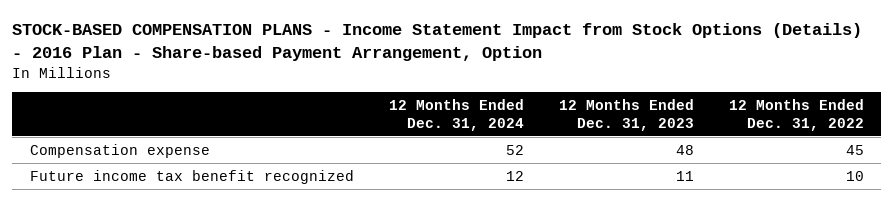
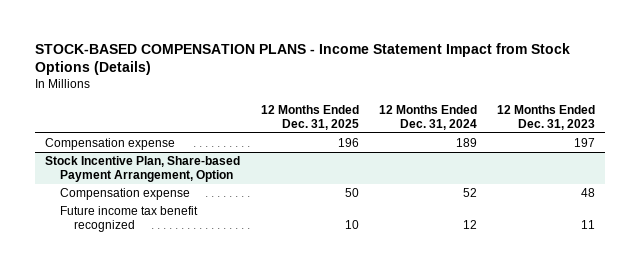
[12,23,863,61] STOCK-BASED COMPENSATION PLANS - Income Statement Impact from Stock Options (Details) - 2016 Plan - Share-based Payment Arrangement, Option -> [35,42,571,76] STOCK-BASED COMPENSATION PLANS - Income Statement Impact from Stock Options (Details)
[728,99,864,131] 12 Months Ended Dec. 31, 2022 -> none
none -> [260,104,359,130] 12 Months Ended Dec. 31, 2025
none -> [45,138,176,151] Compensation expense
none -> [45,156,241,183] Stock Incentive Plan, Share-based Payment Arrangement, Option

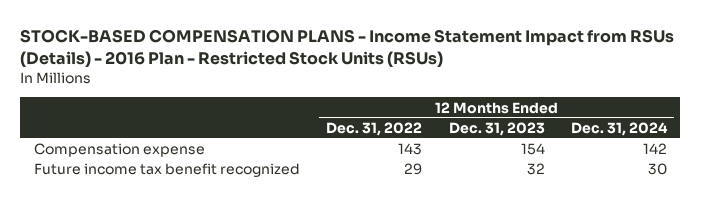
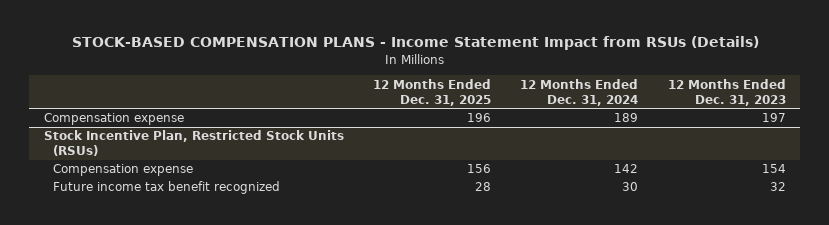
[20,29,675,68] STOCK-BASED COMPENSATION PLANS - Income Statement Impact from RSUs (Details) - 2016 Plan - Restricted Stock Units (RSUs) -> [71,36,759,51] STOCK-BASED COMPENSATION PLANS - Income Statement Impact from RSUs (Details)
[326,121,423,136] Dec. 31, 2022 -> none
none -> [372,78,491,106] 12 Months Ended Dec. 31, 2025
none -> [43,113,184,126] Compensation expense
none -> [43,130,344,157] Stock Incentive Plan, Restricted Stock Units (RSUs)

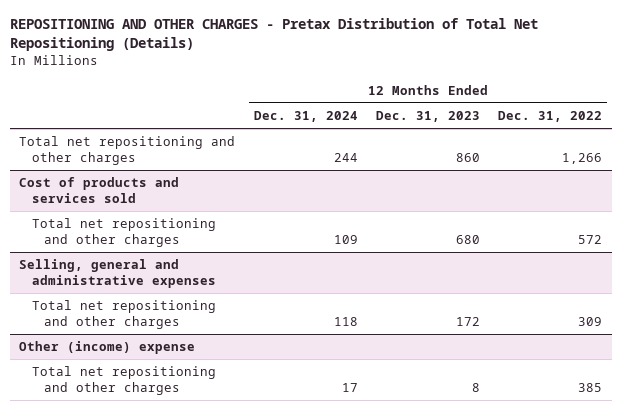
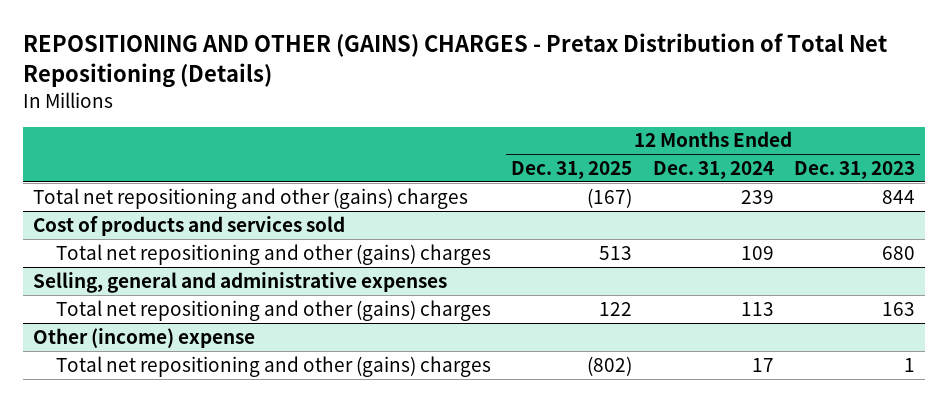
[10,18,539,52] REPOSITIONING AND OTHER CHARGES - Pretax Distribution of Total Net Repositioning (Details) -> [22,33,887,88] REPOSITIONING AND OTHER (GAINS) CHARGES - Pretax Distribution of Total Net Repositioning (Details)
[498,110,603,122] Dec. 31, 2022 -> none
none -> [511,160,633,179] Dec. 31, 2025
[19,136,236,166] Total net repositioning and other charges -> [33,187,469,209] Total net repositioning and other (gains) charges
[333,153,358,163] 244 -> [740,189,774,204] 239
[456,153,481,163] 860 -> [882,189,916,204] 844
[31,218,216,248] Total net repositioning and other charges -> [56,243,492,265] Total net repositioning and other (gains) charges
[31,300,216,330] Total net repositioning and other charges -> [56,299,492,321] Total net repositioning and other (gains) charges
[333,317,358,327] 118 -> [740,301,774,316] 113
[456,317,481,327] 172 -> [882,301,916,316] 163
[31,366,216,396] Total net repositioning and other charges -> [56,355,492,377] Total net repositioning and other (gains) charges
[472,383,481,393] 8 -> [904,357,916,372] 1

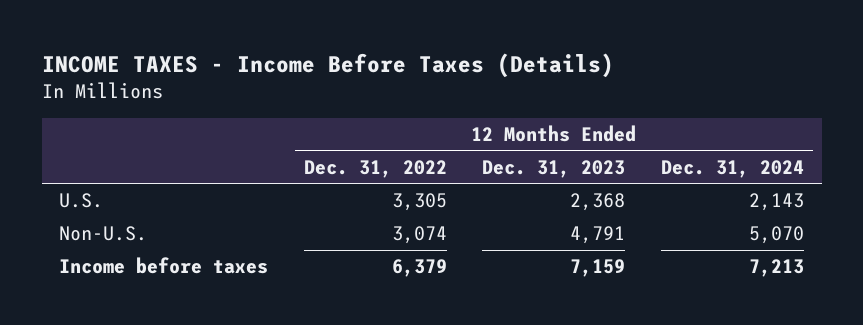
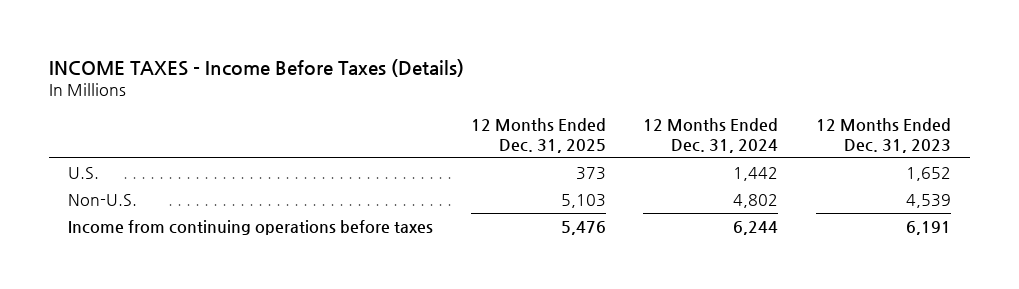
[303,159,447,178] Dec. 31, 2022 -> none
none -> [470,118,606,154] 12 Months Ended Dec. 31, 2025
[570,193,626,212] 2,368 -> [906,166,952,181] 1,652
[748,193,804,212] 2,143 -> [733,166,779,181] 1,442
[570,226,626,245] 4,791 -> [906,193,952,208] 4,539
[748,226,804,245] 5,070 -> [733,193,779,208] 4,802
[59,257,269,275] Income before taxes -> [67,219,433,235] Income from continuing operations before taxes
[570,259,626,278] 7,159 -> [906,220,952,235] 6,191
[748,259,804,278] 7,213 -> [733,220,779,235] 6,244

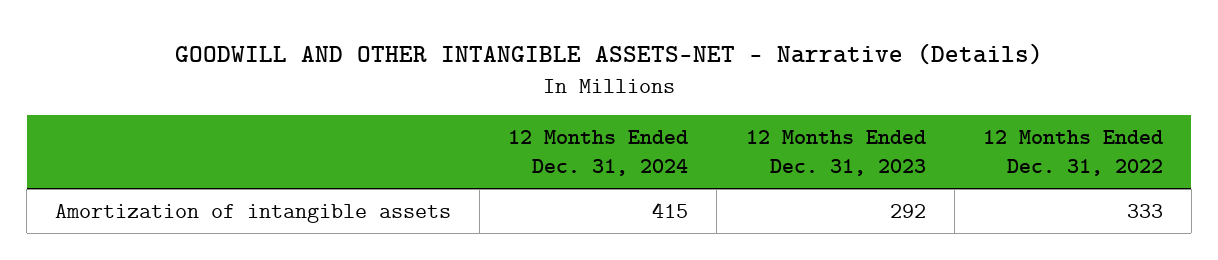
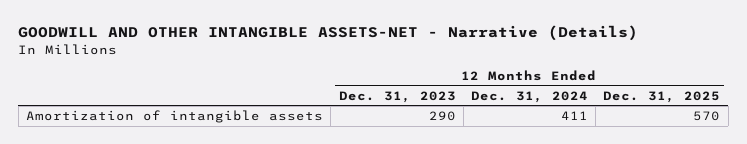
[982,130,1163,177] 12 Months Ended Dec. 31, 2022 -> none
none -> [603,90,721,103] Dec. 31, 2025
[652,202,689,219] 415 -> [560,111,588,121] 411
[889,204,926,219] 292 -> [428,111,456,122] 290

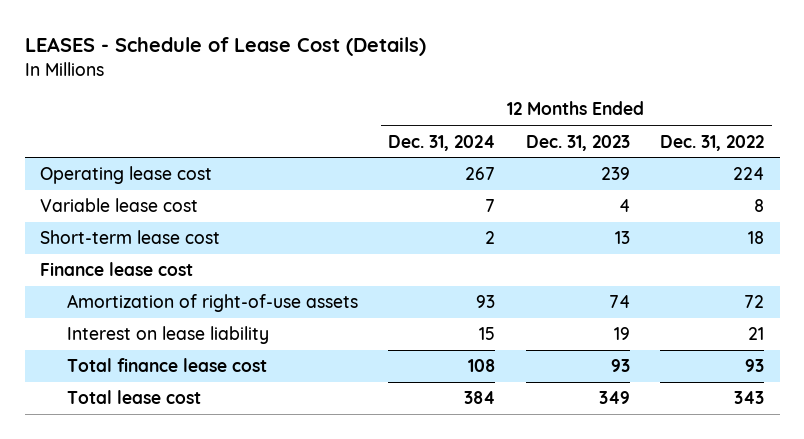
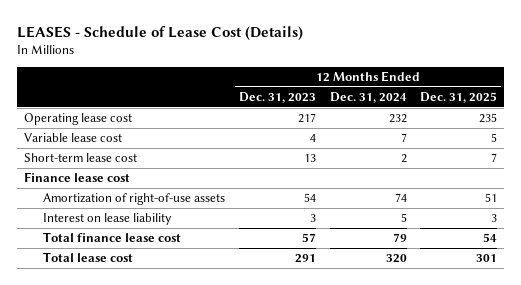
[660,134,765,151] Dec. 31, 2022 -> none
none -> [420,91,498,103] Dec. 31, 2025
[465,167,496,181] 267 -> [388,114,407,124] 232
[600,167,630,181] 239 -> [297,113,316,124] 217
[476,295,496,309] 93 -> [394,193,407,203] 74
[608,295,630,309] 74 -> [303,193,316,203] 54
[479,327,496,341] 15 -> [400,213,407,223] 5
[613,327,630,341] 19 -> [309,214,316,223] 3
[468,359,496,373] 108 -> [392,233,407,243] 79
[610,359,630,373] 93 -> [301,233,316,243] 57
[464,391,496,405] 384 -> [385,254,407,264] 320
[598,391,630,405] 349 -> [294,254,316,264] 291

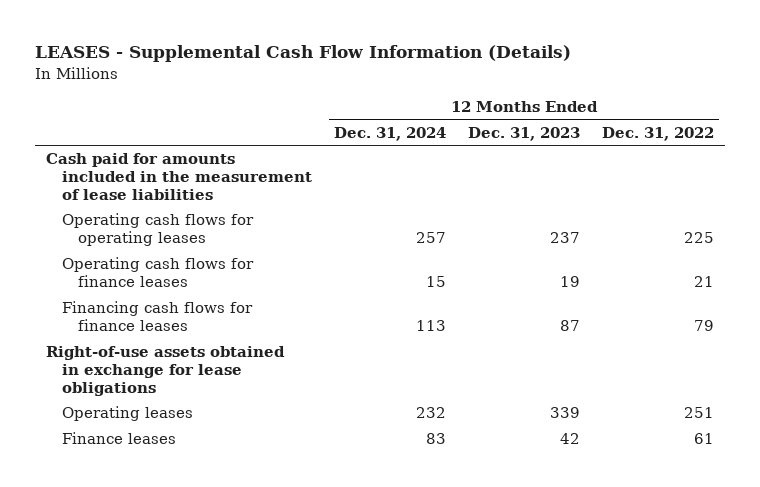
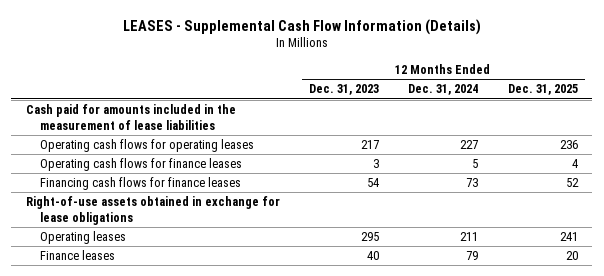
[601,126,714,141] Dec. 31, 2022 -> none
none -> [507,84,578,96] Dec. 31, 2025
[416,232,447,244] 257 -> [460,140,479,150] 227
[549,232,580,244] 237 -> [361,140,380,150] 217
[426,276,447,288] 15 -> [472,159,479,169] 5
[559,276,580,288] 19 -> [373,159,380,169] 3
[416,320,447,332] 113 -> [466,178,479,188] 73
[559,320,580,332] 87 -> [367,178,380,188] 54
[416,407,447,419] 232 -> [460,232,479,242] 211
[549,407,580,419] 339 -> [361,232,380,242] 295
[426,433,447,445] 83 -> [466,251,479,261] 79
[559,433,580,445] 42 -> [367,251,380,261] 40

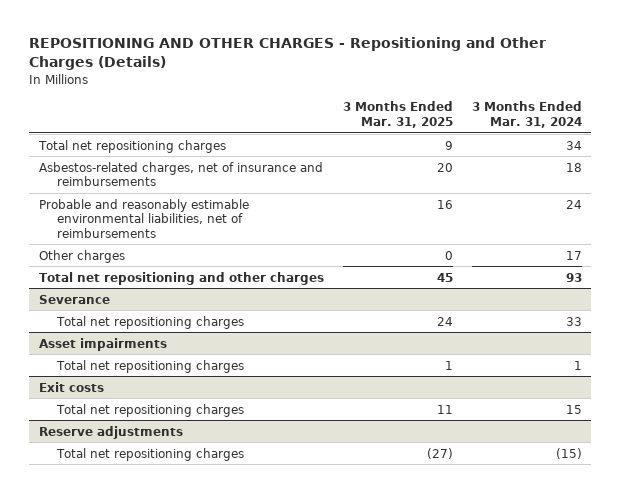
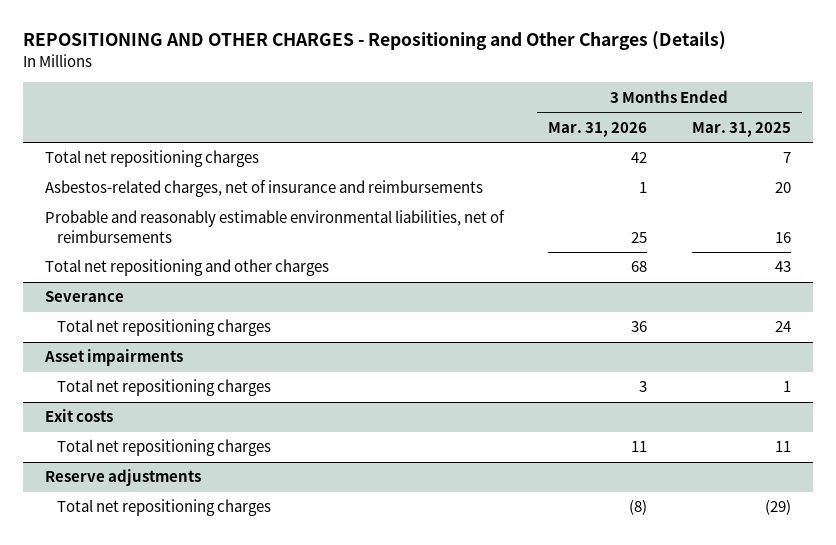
[471,101,582,128] 3 Months Ended Mar. 31, 2024 -> none
none -> [548,121,648,137] Mar. 31, 2026
[444,140,453,150] 9 -> [782,152,791,164] 7
[38,249,125,263] Other charges -> none
[436,272,453,282] 45 -> [774,261,791,273] 43
[426,447,453,459] (27) -> [764,499,791,516] (29)

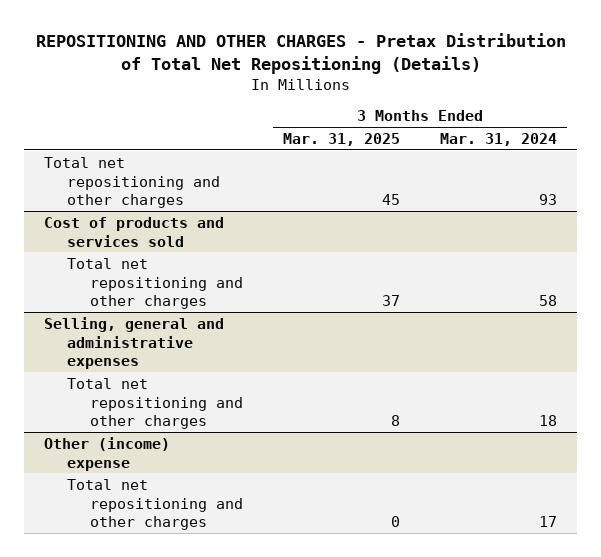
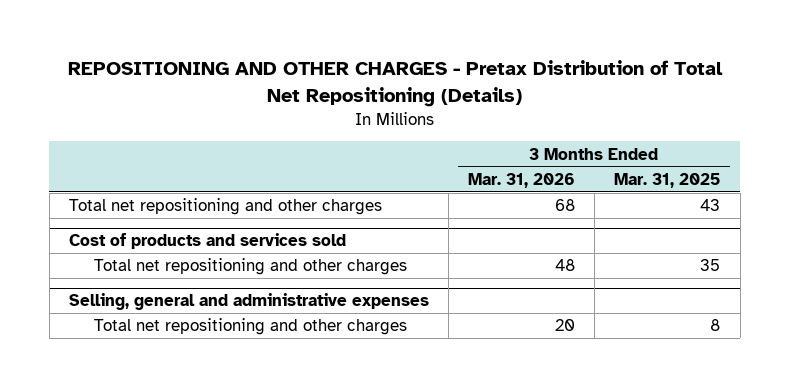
[440,132,558,146] Mar. 31, 2024 -> none
none -> [468,173,576,189] Mar. 31, 2026
[382,194,401,206] 45 -> [700,199,721,212] 43
[382,295,401,307] 37 -> [700,259,721,272] 35
[43,436,170,471] Other (income) expense -> none
[66,478,243,531] Total net repositioning and other charges -> none

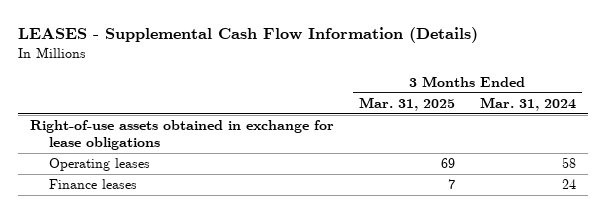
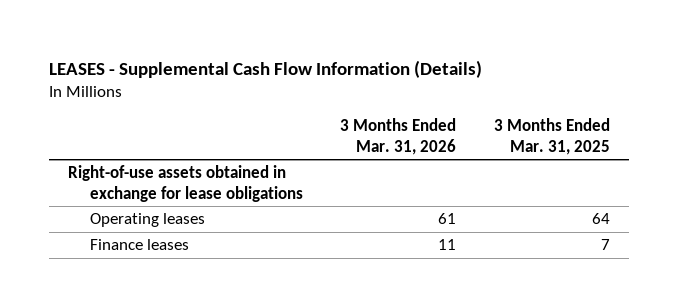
[479,97,576,112] Mar. 31, 2024 -> none
none -> [340,118,457,156] 3 Months Ended Mar. 31, 2026
[440,158,455,169] 69 -> [591,213,610,225] 64

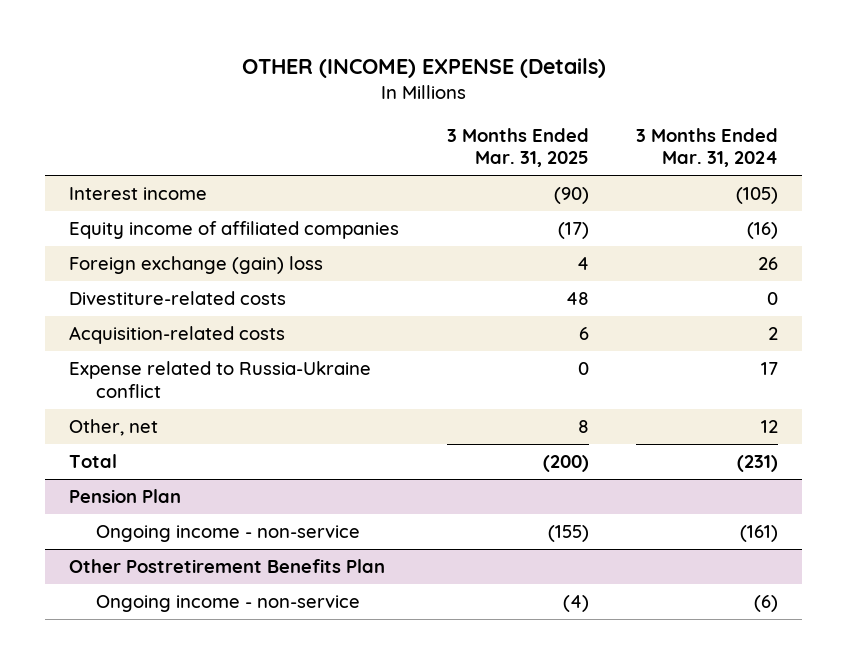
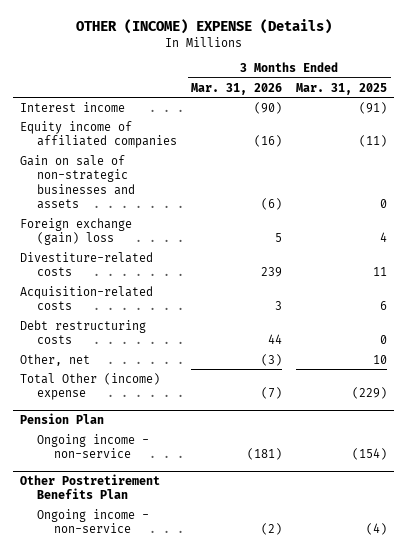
[636,127,779,168] 3 Months Ended Mar. 31, 2024 -> none
none -> [191,82,283,95] Mar. 31, 2026
[553,187,589,205] (90) -> [359,101,388,114] (91)
[557,222,589,240] (17) -> [359,135,388,148] (11)
none -> [20,154,136,210] Gain on sale of non-strategic businesses and assets
[565,292,589,306] 48 -> [373,267,388,277] 11
[68,361,371,398] Expense related to Russia-Ukraine conflict -> none
none -> [20,319,147,345] Debt restructuring costs
[577,420,589,434] 8 -> [373,354,388,364] 10
[68,454,117,469] Total -> [20,372,161,401] Total Other (income) expense
[542,455,589,473] (200) -> [352,387,388,400] (229)
[547,525,589,543] (155) -> [352,448,388,461] (154)

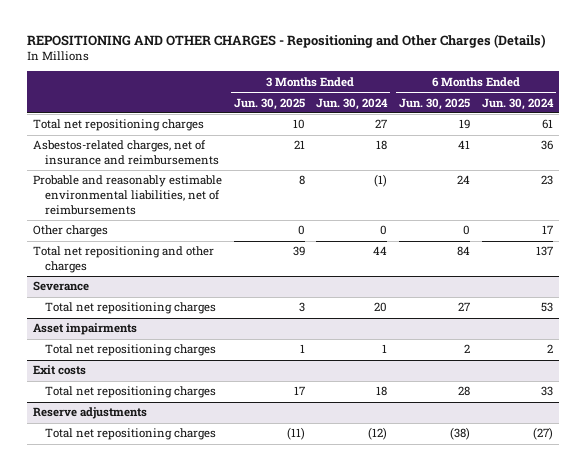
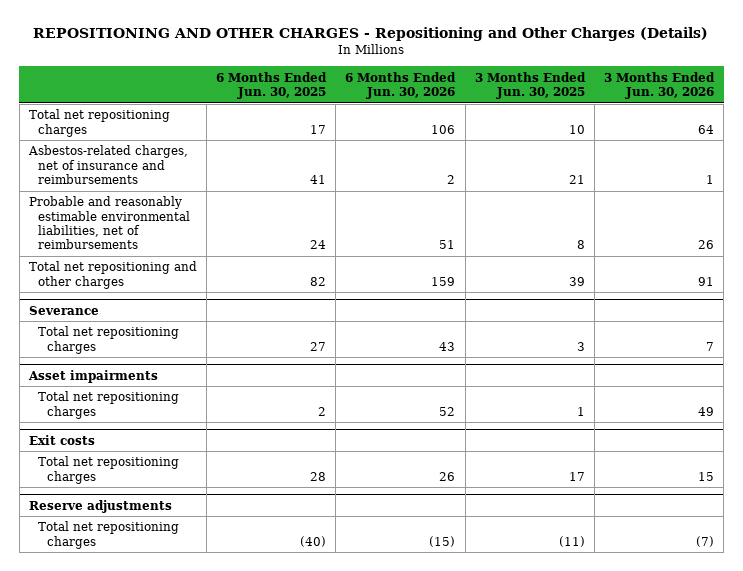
[316,97,389,110] Jun. 30, 2024 -> none
[481,97,554,110] Jun. 30, 2024 -> none
none -> [345,71,457,100] 6 Months Ended Jun. 30, 2026
none -> [604,71,716,100] 3 Months Ended Jun. 30, 2026
[459,119,471,130] 19 -> [310,124,327,134] 17
[32,225,108,238] Other charges -> none
[457,246,471,257] 84 -> [310,276,327,286] 82
[450,427,471,441] (38) -> [300,535,327,547] (40)

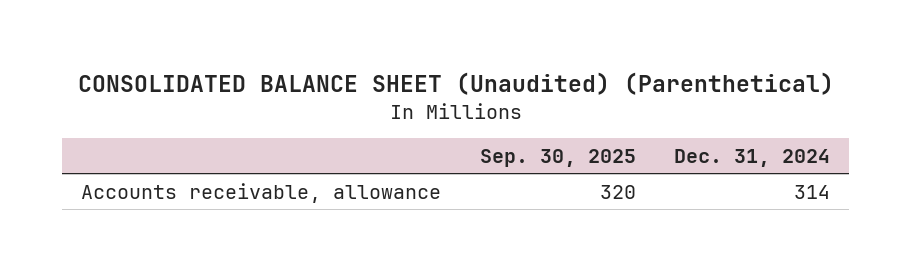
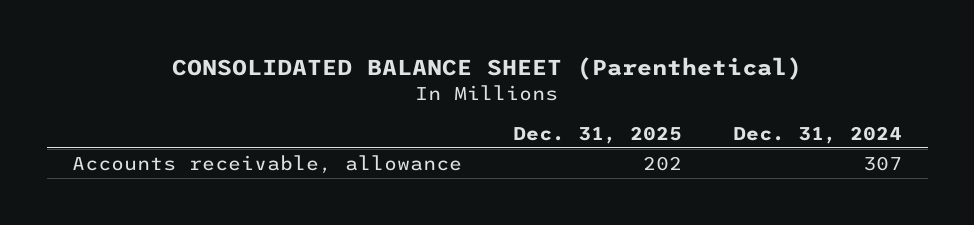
[77,72,834,96] CONSOLIDATED BALANCE SHEET (Unaudited) (Parenthetical) -> [172,57,803,81] CONSOLIDATED BALANCE SHEET (Parenthetical)
[479,148,636,167] Sep. 30, 2025 -> none
none -> [513,125,683,144] Dec. 31, 2025
[794,184,831,199] 314 -> [863,155,903,171] 307

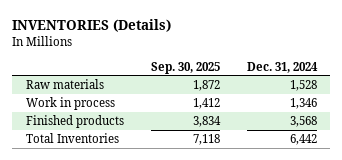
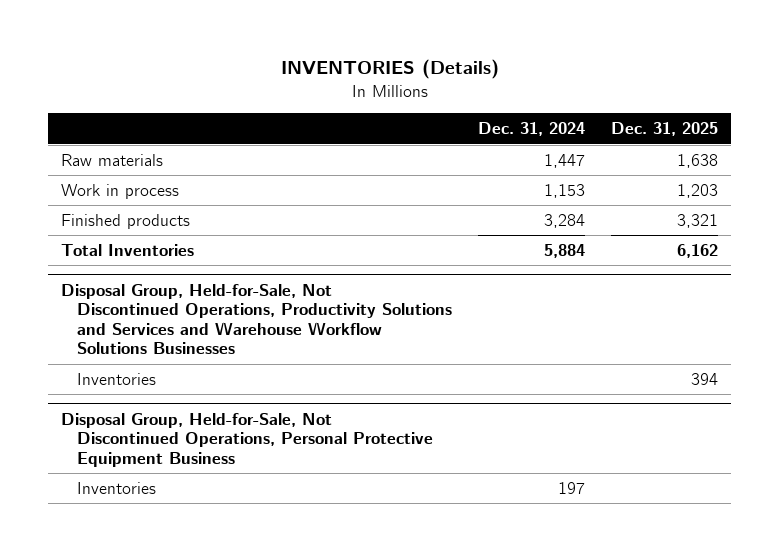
[150,61,220,74] Sep. 30, 2025 -> none
none -> [611,122,719,137] Dec. 31, 2025
[289,80,317,92] 1,528 -> [544,153,586,168] 1,447
[289,98,317,110] 1,346 -> [544,183,586,198] 1,153
[289,116,317,128] 3,568 -> [544,213,586,228] 3,284
[289,134,317,146] 6,442 -> [544,243,586,258] 5,884
none -> [61,283,453,355] Disposal Group, Held-for-Sale, Not Discontinued Operations, Productivity Solutions and Services and Warehouse Workflow Solutions Businesses
none -> [77,372,157,385] Inventories
none -> [61,412,434,467] Disposal Group, Held-for-Sale, Not Discontinued Operations, Personal Protective Equipment Business
none -> [77,481,157,494] Inventories

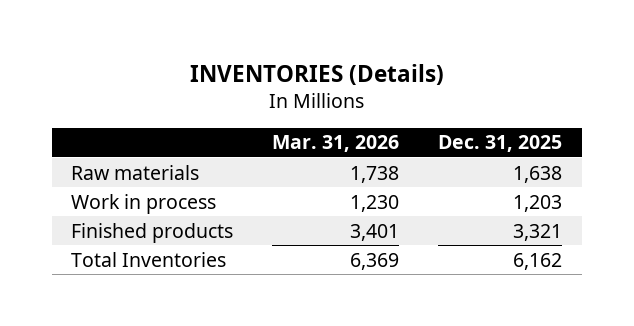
[478,122,586,137] Dec. 31, 2024 -> none
none -> [272,135,400,153] Mar. 31, 2026
[61,283,453,355] Disposal Group, Held-for-Sale, Not Discontinued Operations, Productivity Solutions and Services and Warehouse Workflow Solutions Businesses -> none
[77,372,157,385] Inventories -> none
[61,412,434,467] Disposal Group, Held-for-Sale, Not Discontinued Operations, Personal Protective Equipment Business -> none
[77,481,157,494] Inventories -> none

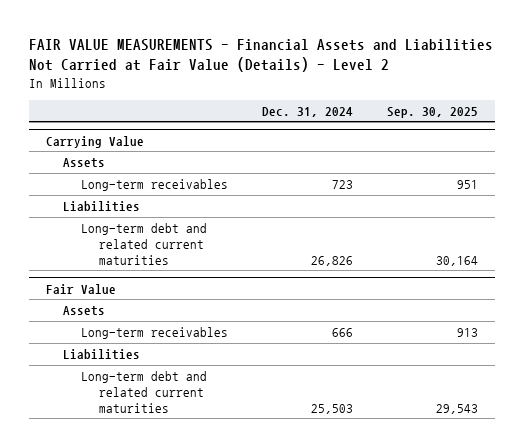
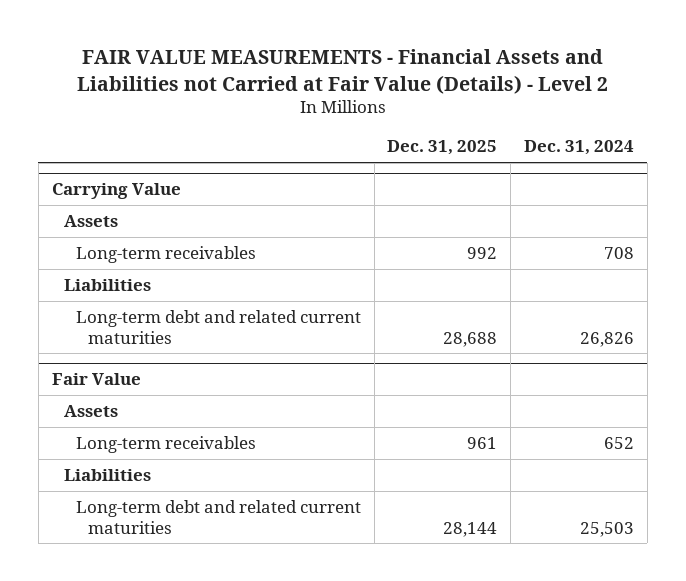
[28,38,493,73] FAIR VALUE MEASUREMENTS - Financial Assets and Liabilities Not Carried at Fair Value (Details) - Level 2 -> [76,49,608,94] FAIR VALUE MEASUREMENTS - Financial Assets and Liabilities not Carried at Fair Value (Details) - Level 2
[386,106,478,118] Sep. 30, 2025 -> none
none -> [387,140,498,156] Dec. 31, 2025
[331,179,353,189] 723 -> [604,246,635,259] 708
[331,327,353,337] 666 -> [604,436,635,449] 652

